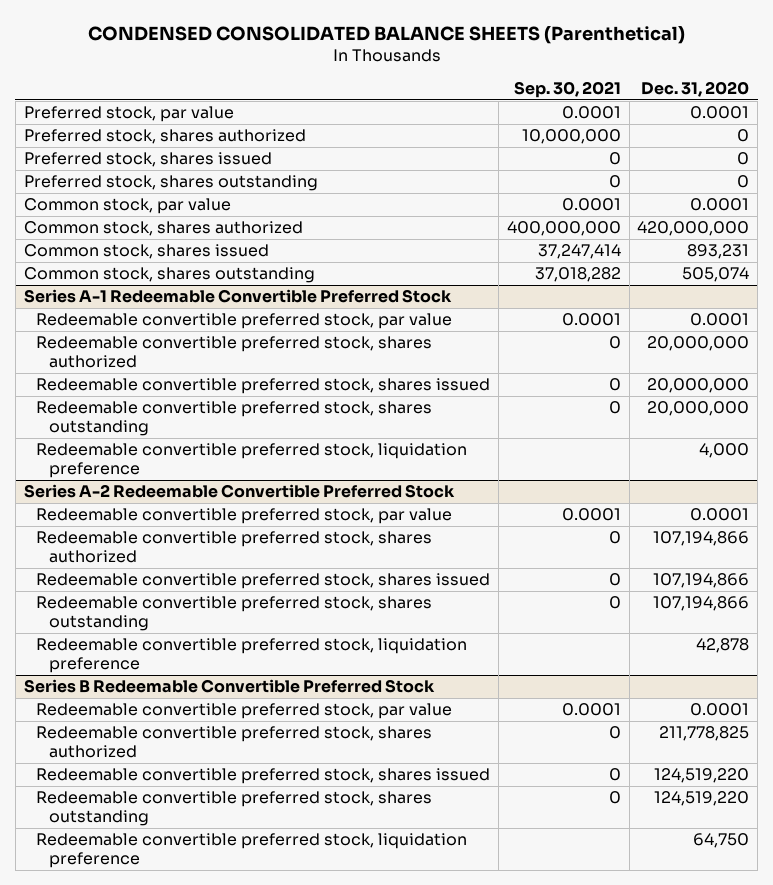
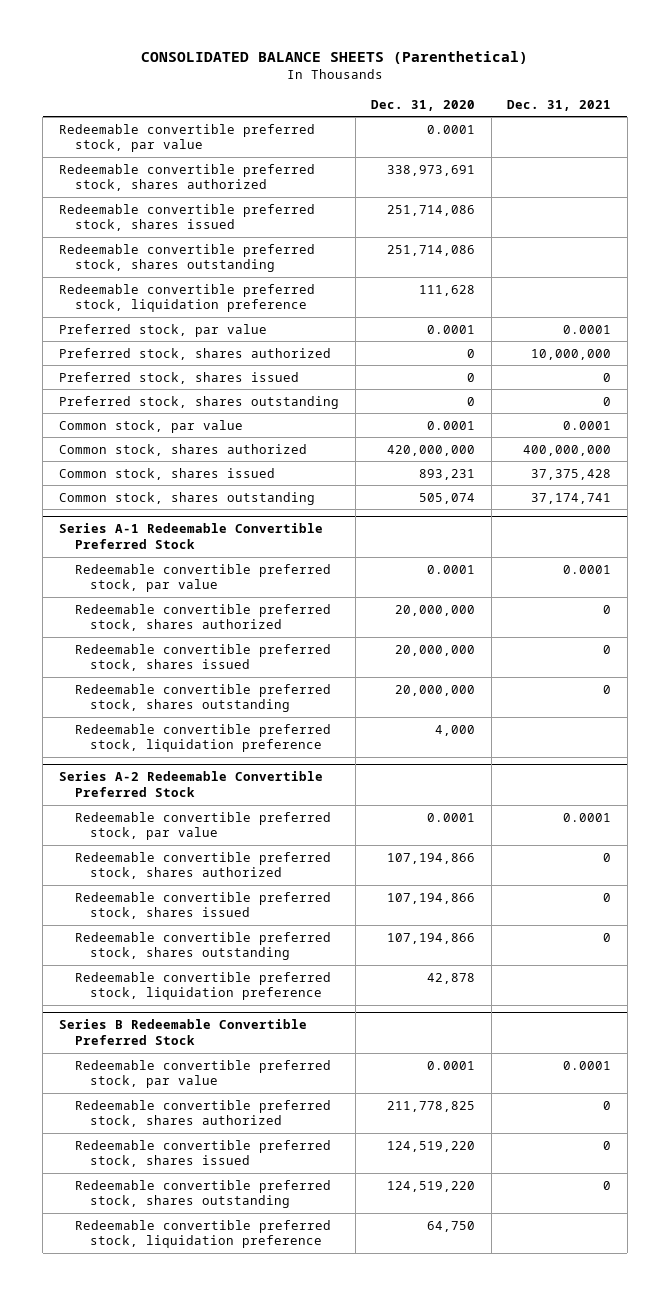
[87,25,685,44] CONDENSED CONSOLIDATED BALANCE SHEETS (Parenthetical) -> [141,51,529,65] CONSOLIDATED BALANCE SHEETS (Parenthetical)
[513,81,621,99] Sep. 30, 2021 -> none
none -> [507,99,612,111] Dec. 31, 2021
none -> [59,123,316,153] Redeemable convertible preferred stock, par value
none -> [59,163,316,192] Redeemable convertible preferred stock, shares authorized
none -> [59,203,316,232] Redeemable convertible preferred stock, shares issued
none -> [59,243,316,273] Redeemable convertible preferred stock, shares outstanding
none -> [59,283,316,313] Redeemable convertible preferred stock, liquidation preference

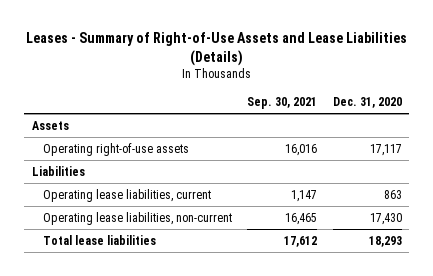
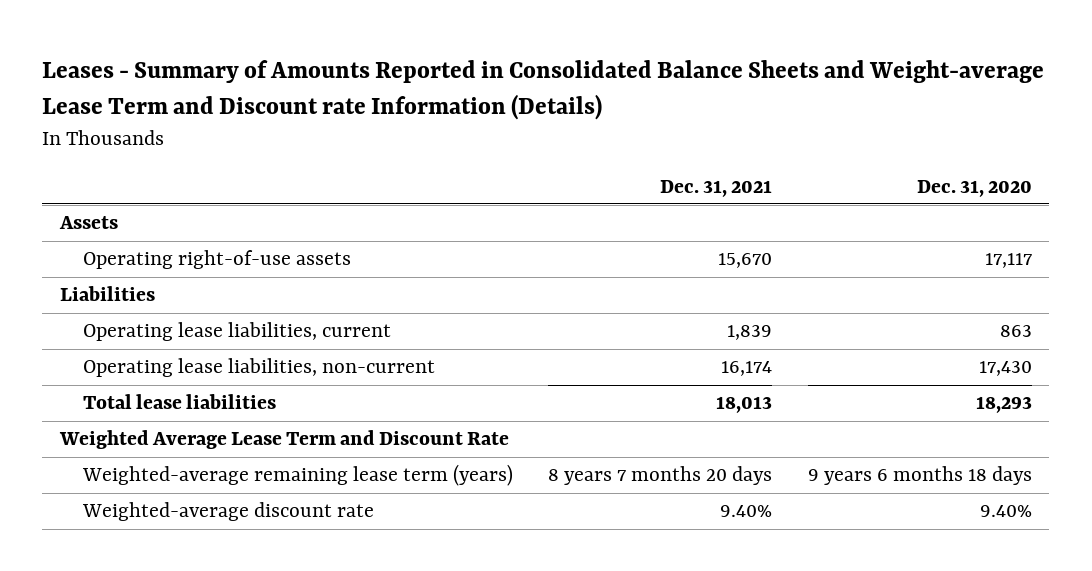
[25,31,407,66] Leases - Summary of Right-of-Use Assets and Lease Liabilities (Details) -> [42,60,1045,120] Leases - Summary of Amounts Reported in Consolidated Balance Sheets and Weight-average Lease Term and Discount rate Information (Details)
[247,97,318,110] Sep. 30, 2021 -> none
none -> [660,179,773,197] Dec. 31, 2021
none -> [58,430,509,450] Weighted Average Lease Term and Discount Rate
none -> [81,464,513,487] Weighted-average remaining lease term (years)
none -> [81,502,374,522] Weighted-average discount rate

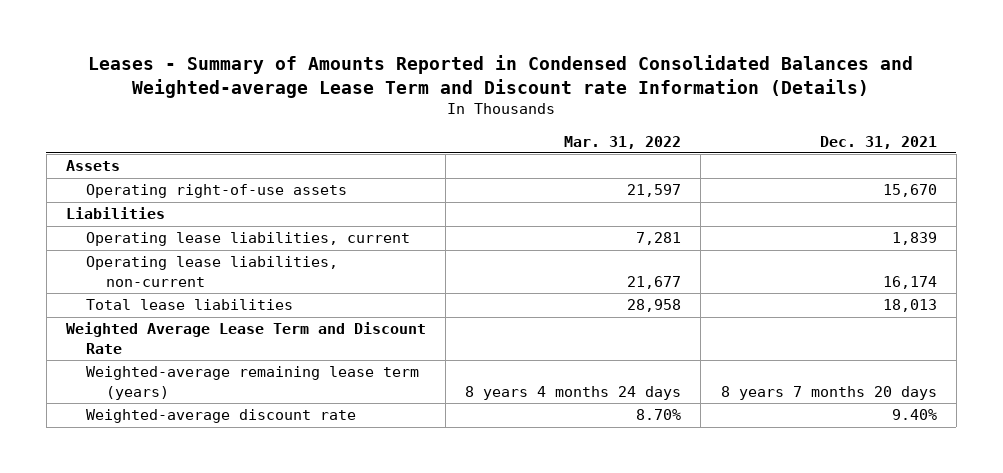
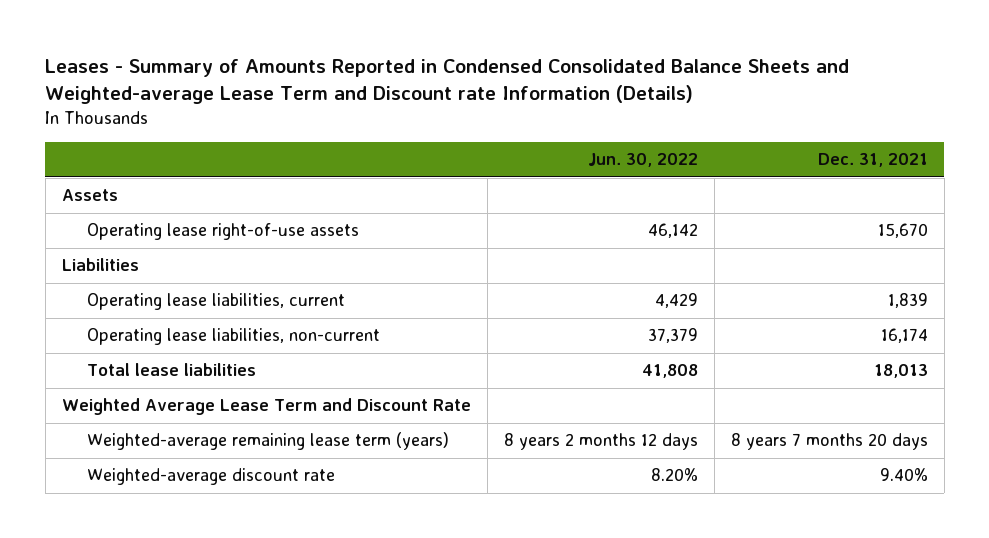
[88,55,914,98] Leases - Summary of Amounts Reported in Condensed Consolidated Balances and Weighted-average Lease Term and Discount rate Information (Details) -> [45,58,850,105] Leases - Summary of Amounts Reported in Condensed Consolidated Balance Sheets and Weighted-average Lease Term and Discount rate Information (Details)
[564,135,682,149] Mar. 31, 2022 -> none
none -> [587,153,698,168] Jun. 30, 2022
[85,184,347,199] Operating right-of-use assets -> [86,223,359,241] Operating lease right-of-use assets

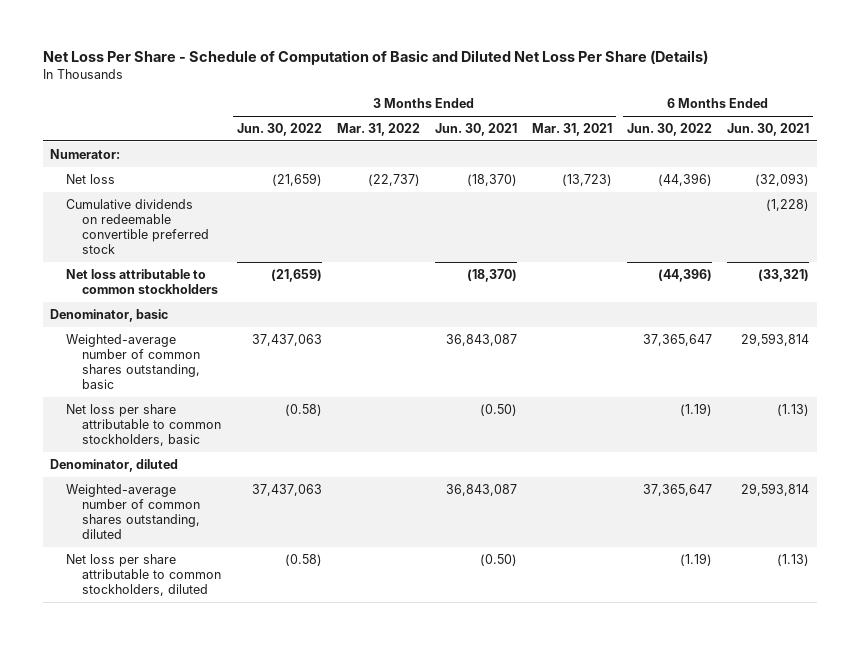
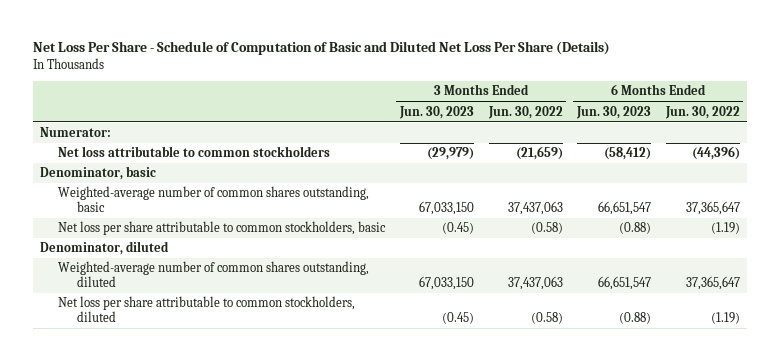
[336,123,420,137] Mar. 31, 2022 -> none
[434,123,517,137] Jun. 30, 2021 -> none
[532,123,613,137] Mar. 31, 2021 -> none
[727,123,810,137] Jun. 30, 2021 -> none
none -> [398,105,474,119] Jun. 30, 2023
none -> [576,105,652,119] Jun. 30, 2023
[66,173,116,184] Net loss -> none
[66,198,210,255] Cumulative dividends on redeemable convertible preferred stock -> none

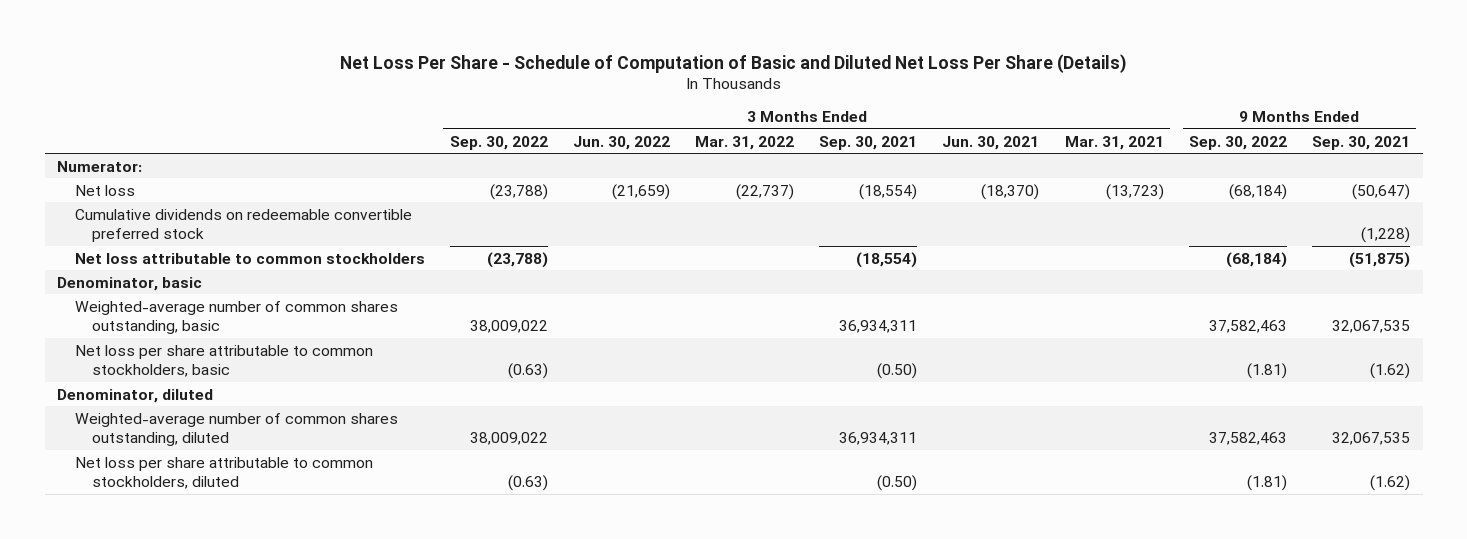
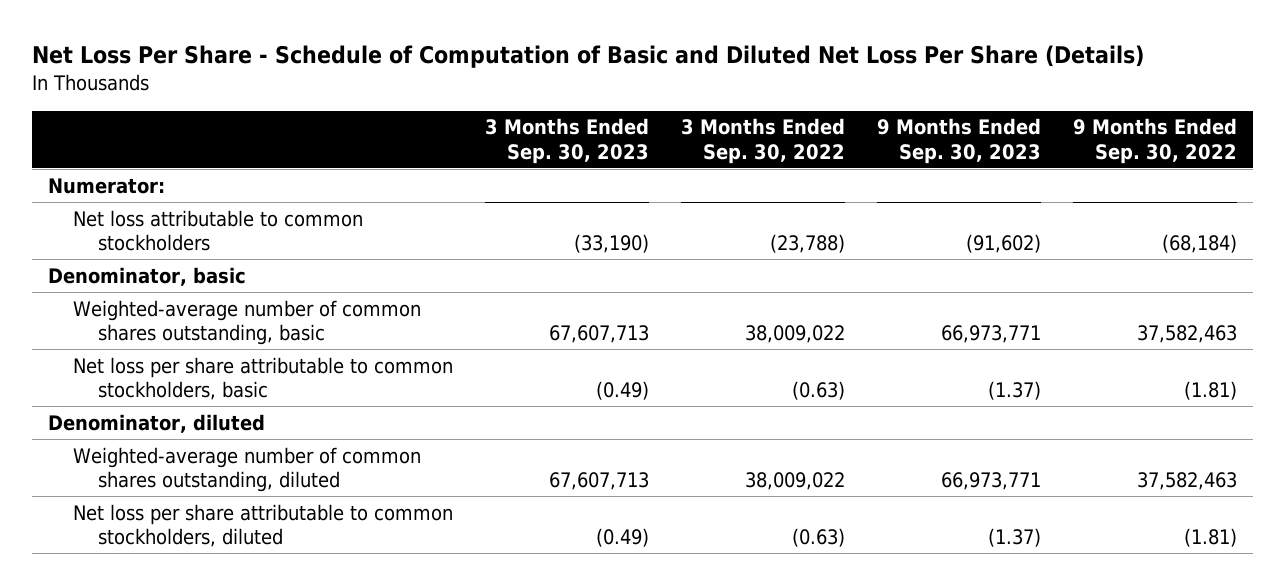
[572,135,670,150] Jun. 30, 2022 -> none
[695,135,795,150] Mar. 31, 2022 -> none
[819,135,918,150] Sep. 30, 2021 -> none
[942,135,1040,150] Jun. 30, 2021 -> none
[1064,135,1164,150] Mar. 31, 2021 -> none
[1311,135,1410,150] Sep. 30, 2021 -> none
none -> [484,118,649,165] 3 Months Ended Sep. 30, 2023
none -> [877,118,1042,165] 9 Months Ended Sep. 30, 2023
[74,184,135,196] Net loss -> none
[74,208,412,243] Cumulative dividends on redeemable convertible preferred stock -> none

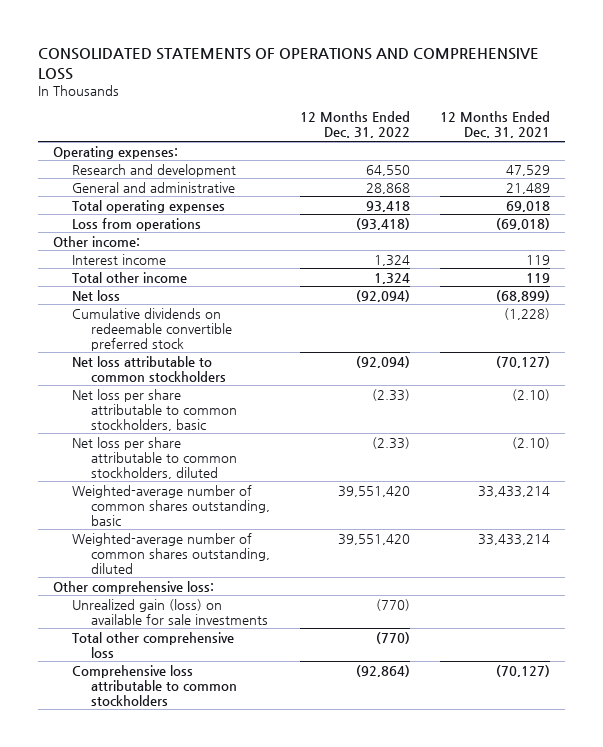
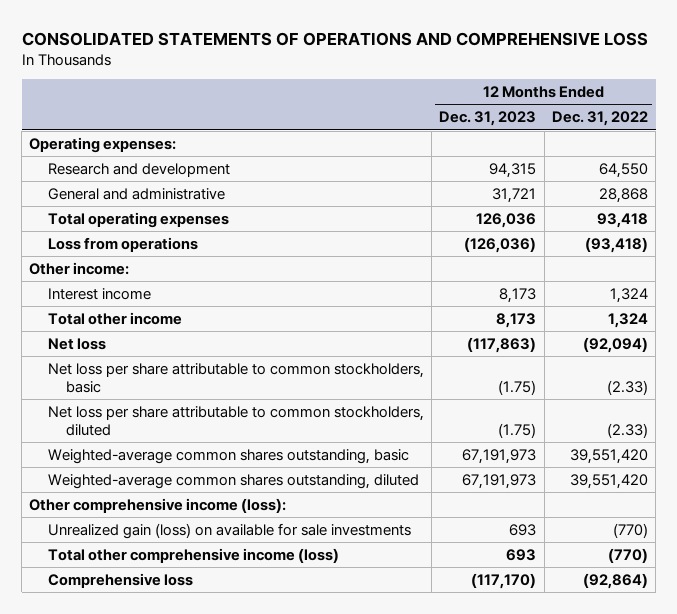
[439,111,550,139] 12 Months Ended Dec. 31, 2021 -> none
none -> [439,111,537,127] Dec. 31, 2023
[71,307,232,351] Cumulative dividends on redeemable convertible preferred stock -> none
[71,355,226,382] Net loss attributable to common stockholders -> none
[71,484,270,526] Weighted-average number of common shares outstanding, basic -> [47,448,409,464] Weighted-average common shares outstanding, basic
[71,532,270,574] Weighted-average number of common shares outstanding, diluted -> [47,473,419,489] Weighted-average common shares outstanding, diluted
[52,580,214,594] Other comprehensive loss: -> [29,497,287,513] Other comprehensive income (loss):
[71,631,234,658] Total other comprehensive loss -> [47,547,339,563] Total other comprehensive income (loss)
[71,664,237,706] Comprehensive loss attributable to common stockholders -> [47,572,193,588] Comprehensive loss

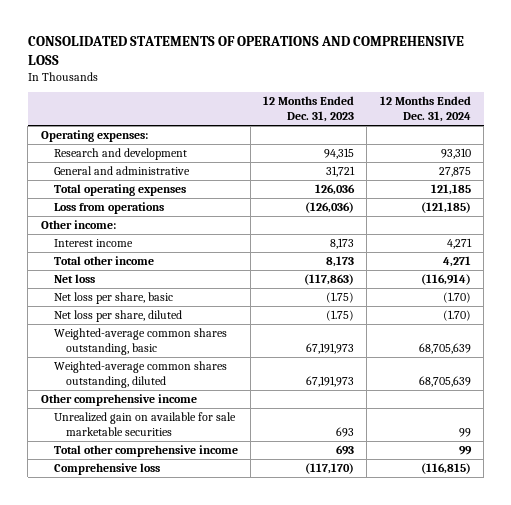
[551,111,648,127] Dec. 31, 2022 -> none
none -> [379,96,471,123] 12 Months Ended Dec. 31, 2024
[47,362,424,393] Net loss per share attributable to common stockholders, basic -> [53,291,173,304] Net loss per share, basic
[47,405,424,436] Net loss per share attributable to common stockholders, diluted -> [53,309,182,322] Net loss per share, diluted
[29,497,287,513] Other comprehensive income (loss): -> [40,393,197,406] Other comprehensive income
[47,522,411,539] Unrealized gain (loss) on available for sale investments -> [53,411,236,436] Unrealized gain on available for sale marketable securities
[47,547,339,563] Total other comprehensive income (loss) -> [53,444,238,457] Total other comprehensive income

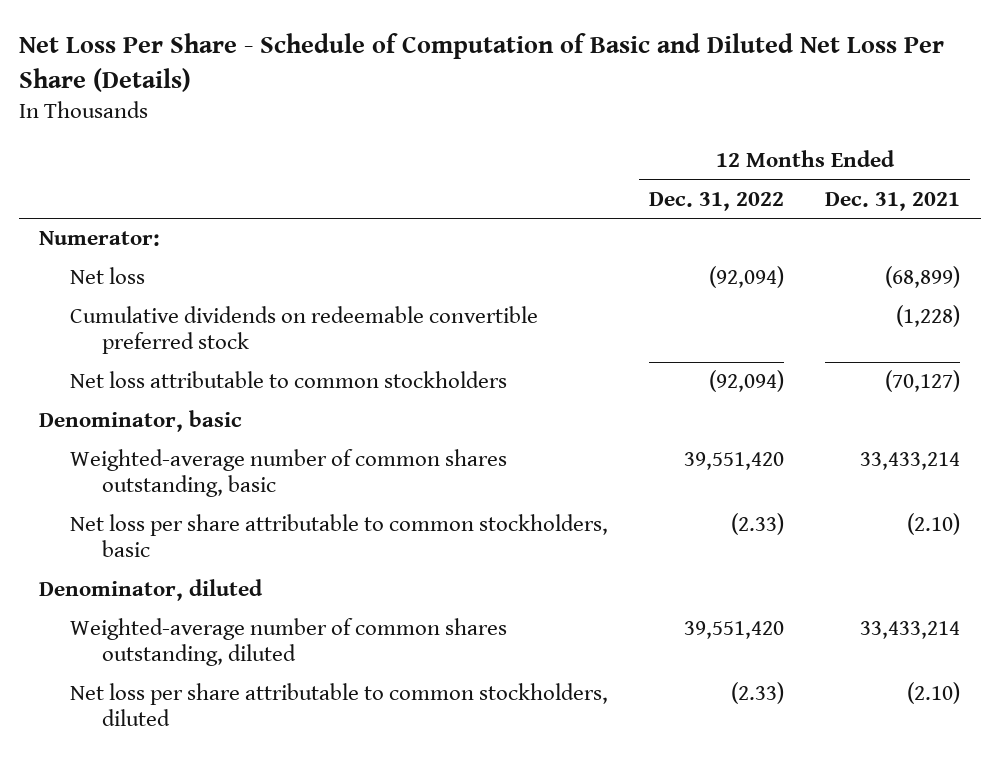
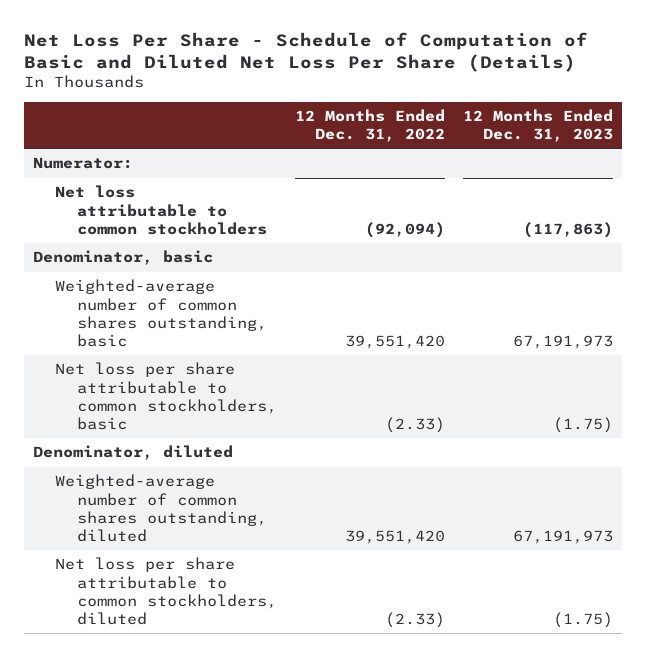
[825,191,961,211] Dec. 31, 2021 -> none
none -> [462,108,613,143] 12 Months Ended Dec. 31, 2023
[70,267,146,285] Net loss -> none
[70,306,539,355] Cumulative dividends on redeemable convertible preferred stock -> none

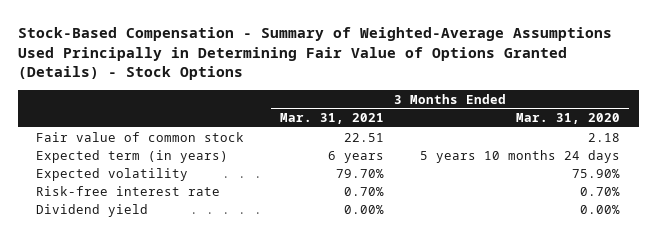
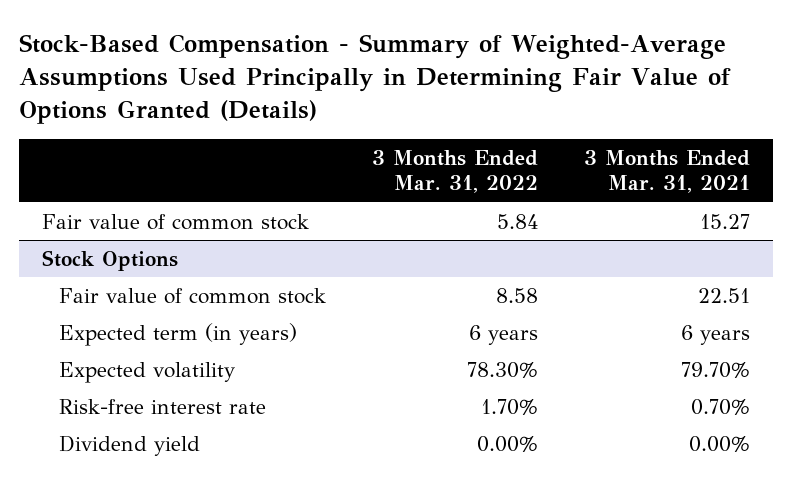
[18,26,613,81] Stock-Based Compensation - Summary of Weighted-Average Assumptions Used Principally in Determining Fair Value of Options Granted (Details) - Stock Options -> [18,33,731,124] Stock-Based Compensation - Summary of Weighted-Average Assumptions Used Principally in Determining Fair Value of Options Granted (Details)
[516,113,621,125] Mar. 31, 2020 -> none
none -> [372,149,539,194] 3 Months Ended Mar. 31, 2022
none -> [41,213,309,230] Fair value of common stock
none -> [41,249,178,271] Stock Options

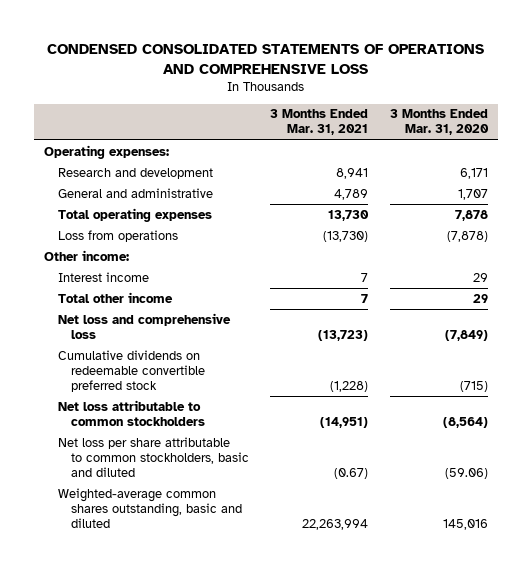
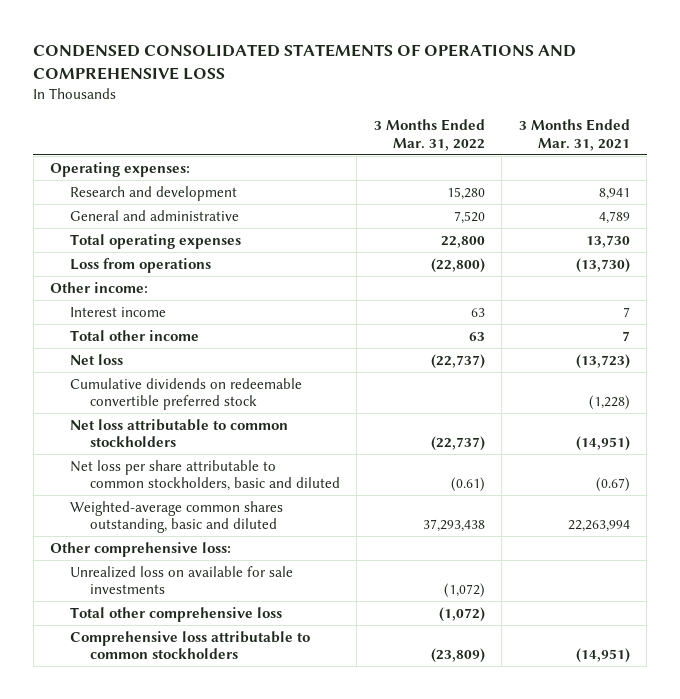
[389,109,489,136] 3 Months Ended Mar. 31, 2020 -> none
none -> [373,119,485,151] 3 Months Ended Mar. 31, 2022
[57,312,231,339] Net loss and comprehensive loss -> [69,353,123,365] Net loss
none -> [50,541,232,557] Other comprehensive loss:
none -> [69,565,293,595] Unrealized loss on available for sale investments
none -> [69,606,282,622] Total other comprehensive loss
none -> [69,630,310,660] Comprehensive loss attributable to common stockholders

